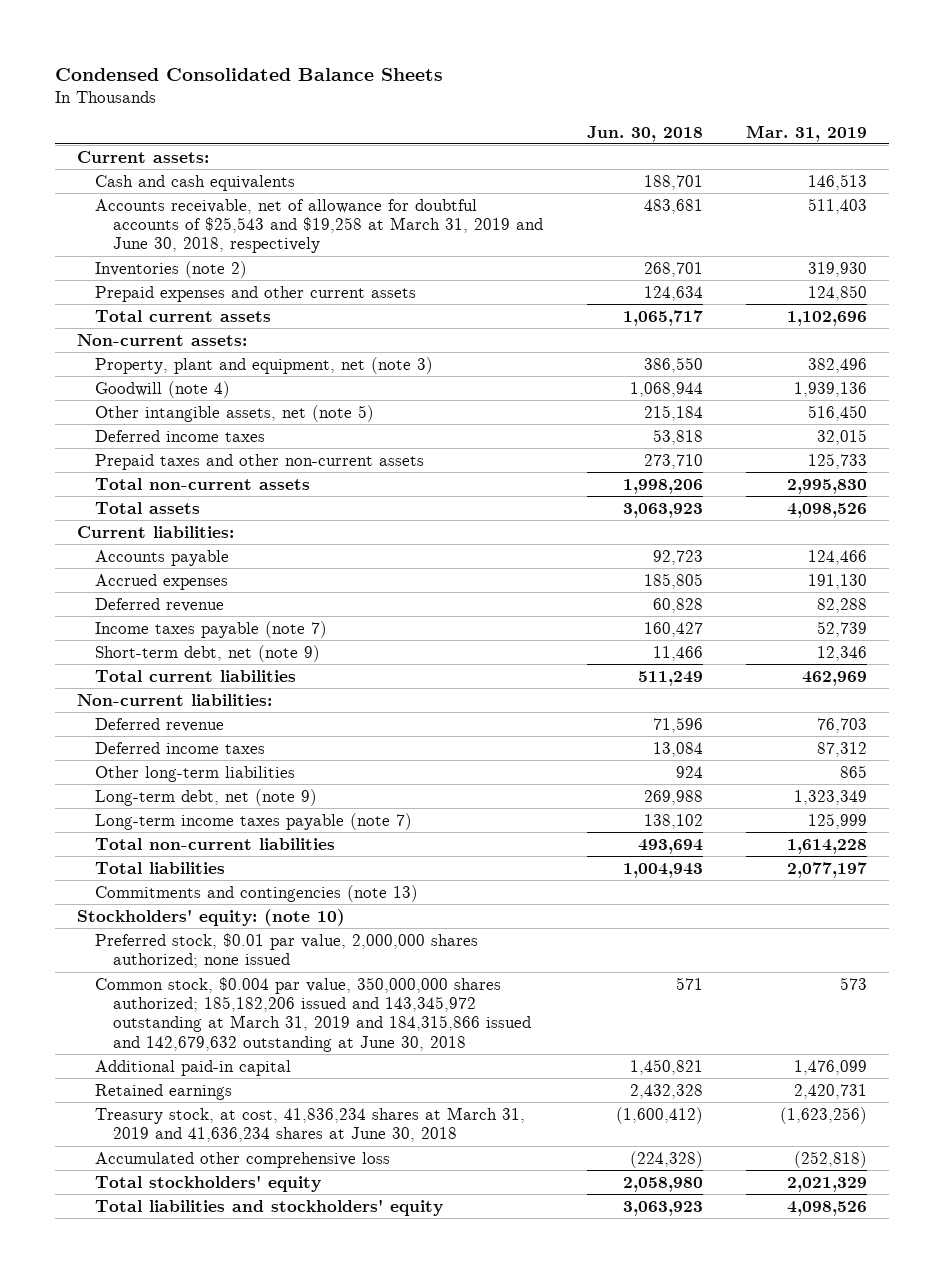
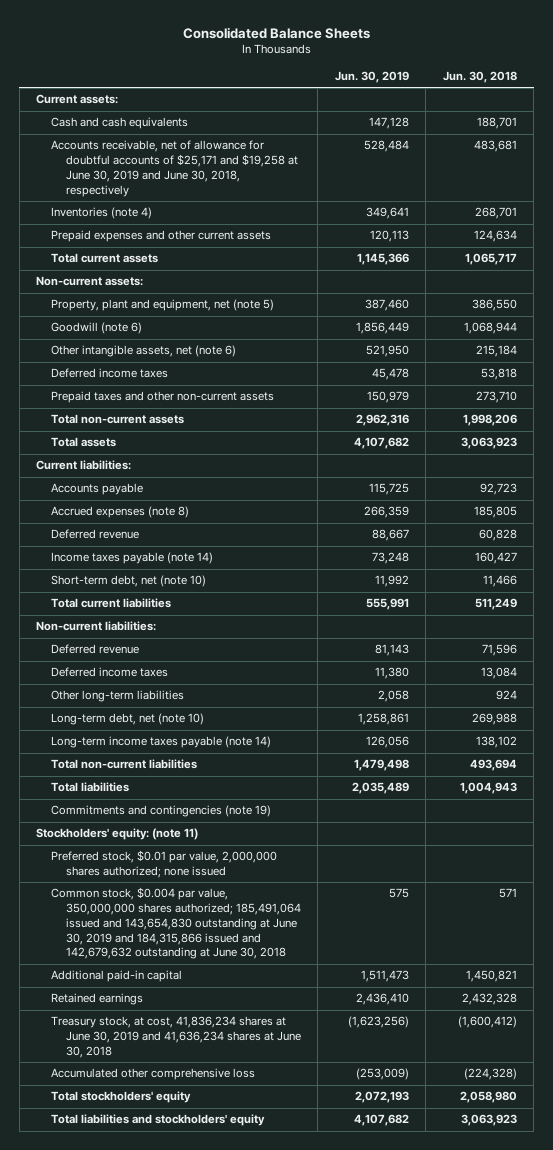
[55,67,444,81] Condensed Consolidated Balance Sheets -> [182,26,370,39] Consolidated Balance Sheets
[746,124,868,142] Mar. 31, 2019 -> none
none -> [334,71,409,84] Jun. 30, 2019
[94,198,543,254] Accounts receivable, net of allowance for doubtful accounts of $25,543 and $19,258 at March 31, 2019 and June 30, 2018, respectively -> [51,140,298,197] Accounts receivable, net of allowance for doubtful accounts of $25,171 and $19,258 at June 30, 2019 and June 30, 2018, respectively
[94,260,247,278] Inventories (note 2) -> [51,207,153,220] Inventories (note 4)
[94,356,433,374] Property, plant and equipment, net (note 3) -> [51,299,275,312] Property, plant and equipment, net (note 5)
[94,380,230,398] Goodwill (note 4) -> [51,322,143,335] Goodwill (note 6)
[94,404,374,422] Other intangible assets, net (note 5) -> [51,345,237,358] Other intangible assets, net (note 6)
[94,573,228,590] Accrued expenses -> [51,506,190,519] Accrued expenses (note 8)
[94,620,327,638] Income taxes payable (note 7) -> [51,552,214,565] Income taxes payable (note 14)
[94,644,320,662] Short-term debt, net (note 9) -> [51,575,207,588] Short-term debt, net (note 10)
[94,788,317,806] Long-term debt, net (note 9) -> [51,713,205,726] Long-term debt, net (note 10)
[94,812,412,830] Long-term income taxes payable (note 7) -> [51,736,272,749] Long-term income taxes payable (note 14)
[94,884,418,902] Commitments and contingencies (note 13) -> [51,805,272,818] Commitments and contingencies (note 19)
[76,908,345,926] Stockholders' equity: (note 10) -> [36,828,199,841] Stockholders' equity: (note 11)
[94,976,531,1052] Common stock, $0.004 par value, 350,000,000 shares authorized; 185,182,206 issued and 143,345,972 outstanding at March 31, 2019 and 184,315,866 issued and 142,679,632 outstanding at June 30, 2018 -> [51,887,301,960] Common stock, $0.004 par value, 350,000,000 shares authorized; 185,491,064 issued and 143,654,830 outstanding at June 30, 2019 and 184,315,866 issued and 142,679,632 outstanding at June 30, 2018
[94,1106,525,1143] Treasury stock, at cost, 41,836,234 shares at March 31, 2019 and 41,636,234 shares at June 30, 2018 -> [51,1016,301,1058] Treasury stock, at cost, 41,836,234 shares at June 30, 2019 and 41,636,234 shares at June 30, 2018

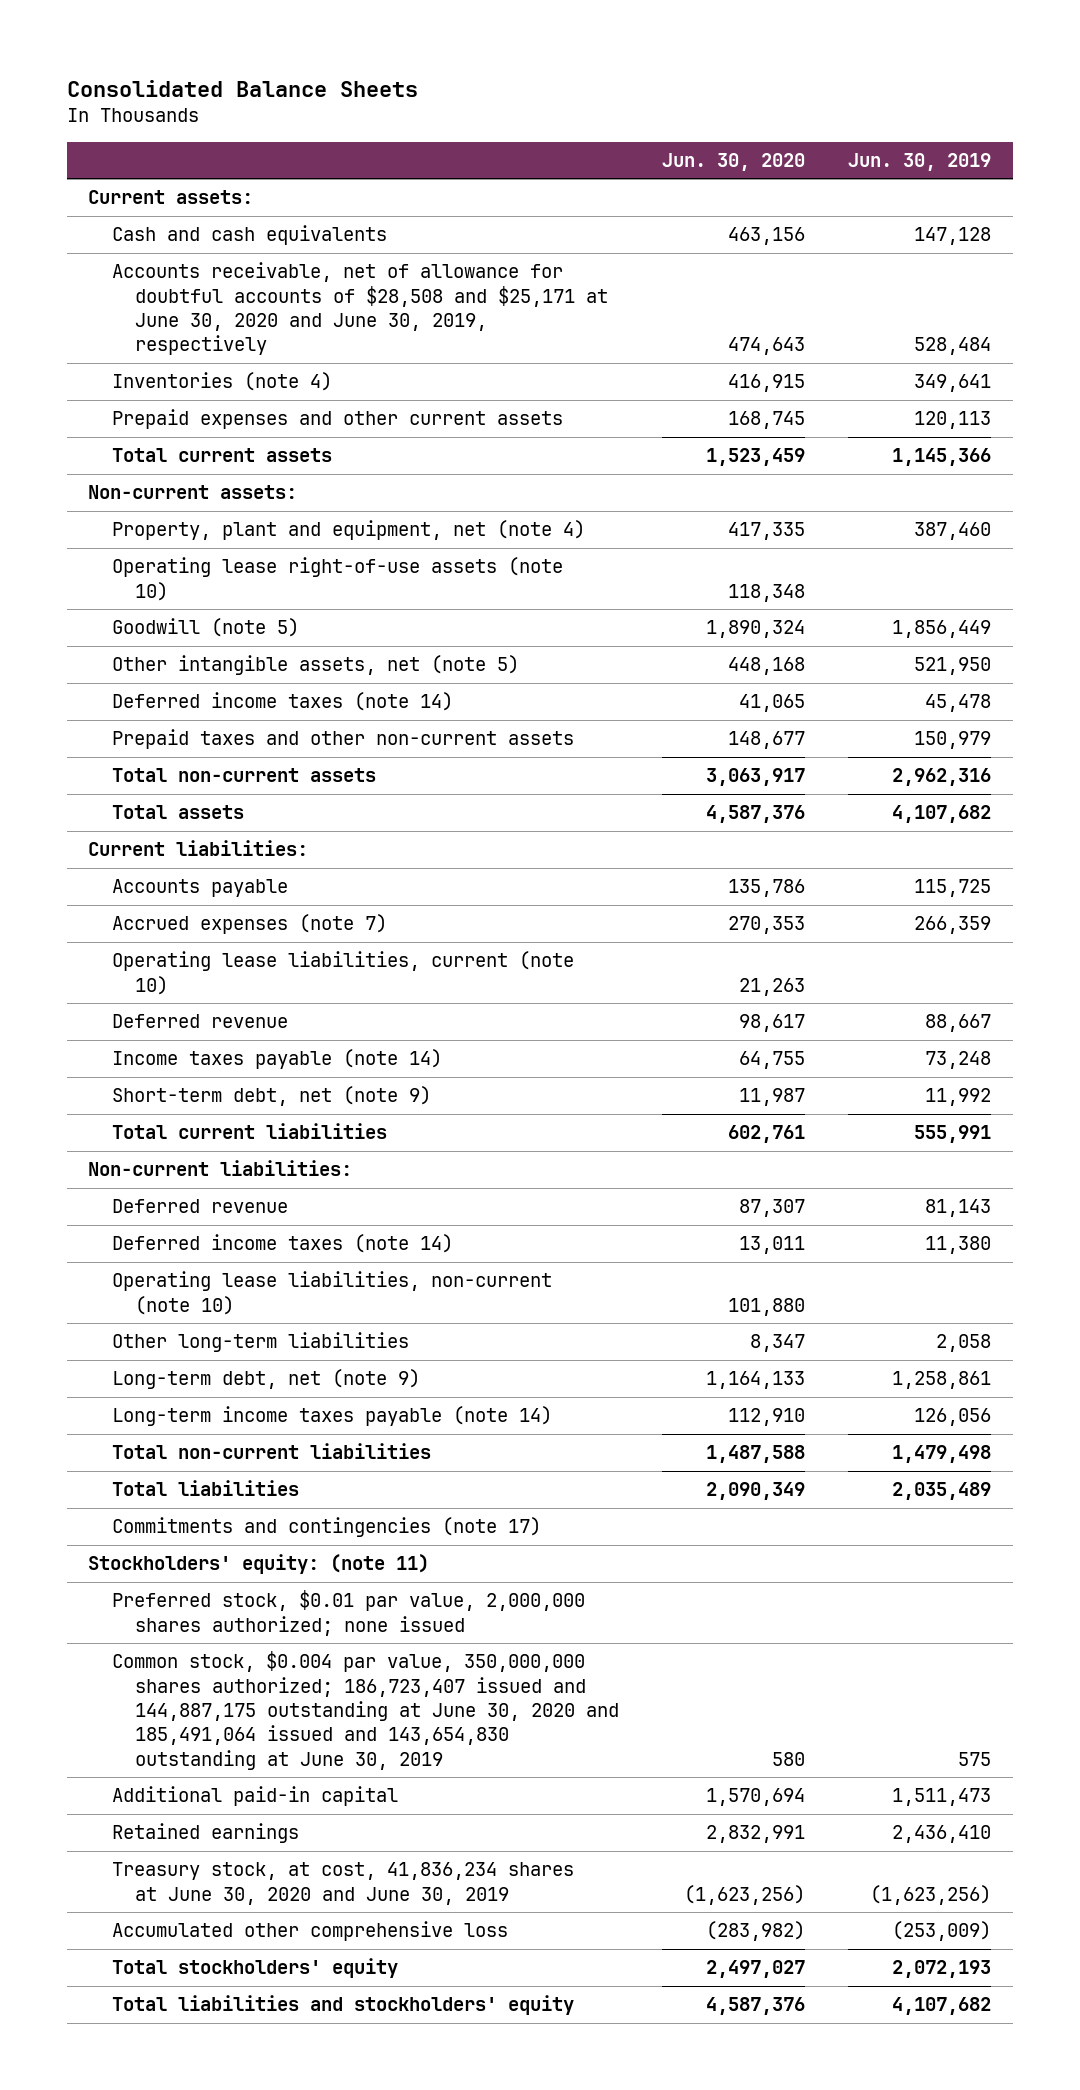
[442,71,517,84] Jun. 30, 2018 -> none
none -> [661,153,805,172] Jun. 30, 2020
[51,140,298,197] Accounts receivable, net of allowance for doubtful accounts of $25,171 and $19,258 at June 30, 2019 and June 30, 2018, respectively -> [111,262,608,356] Accounts receivable, net of allowance for doubtful accounts of $28,508 and $25,171 at June 30, 2020 and June 30, 2019, respectively
[51,299,275,312] Property, plant and equipment, net (note 5) -> [111,520,585,541] Property, plant and equipment, net (note 4)
none -> [111,557,563,601] Operating lease right-of-use assets (note 10)
[51,322,143,335] Goodwill (note 6) -> [111,618,299,638] Goodwill (note 5)
[51,345,237,358] Other intangible assets, net (note 6) -> [111,655,519,676] Other intangible assets, net (note 5)
[51,368,169,379] Deferred income taxes -> [111,692,453,712] Deferred income taxes (note 14)
[51,506,190,519] Accrued expenses (note 8) -> [111,914,387,935] Accrued expenses (note 7)
none -> [111,951,574,995] Operating lease liabilities, current (note 10)
[51,575,207,588] Short-term debt, net (note 10) -> [111,1086,431,1107] Short-term debt, net (note 9)
[51,667,169,678] Deferred income taxes -> [111,1234,453,1254] Deferred income taxes (note 14)
none -> [111,1271,552,1315] Operating lease liabilities, non-current (note 10)
[51,713,205,726] Long-term debt, net (note 10) -> [111,1369,420,1390] Long-term debt, net (note 9)
[51,805,272,818] Commitments and contingencies (note 19) -> [111,1517,541,1538] Commitments and contingencies (note 17)
[51,887,301,960] Common stock, $0.004 par value, 350,000,000 shares authorized; 185,491,064 issued and 143,654,830 outstanding at June 30, 2019 and 184,315,866 issued and 142,679,632 outstanding at June 30, 2018 -> [111,1651,619,1770] Common stock, $0.004 par value, 350,000,000 shares authorized; 186,723,407 issued and 144,887,175 outstanding at June 30, 2020 and 185,491,064 issued and 143,654,830 outstanding at June 30, 2019
[51,1016,301,1058] Treasury stock, at cost, 41,836,234 shares at June 30, 2019 and 41,636,234 shares at June 30, 2018 -> [111,1862,574,1905] Treasury stock, at cost, 41,836,234 shares at June 30, 2020 and June 30, 2019

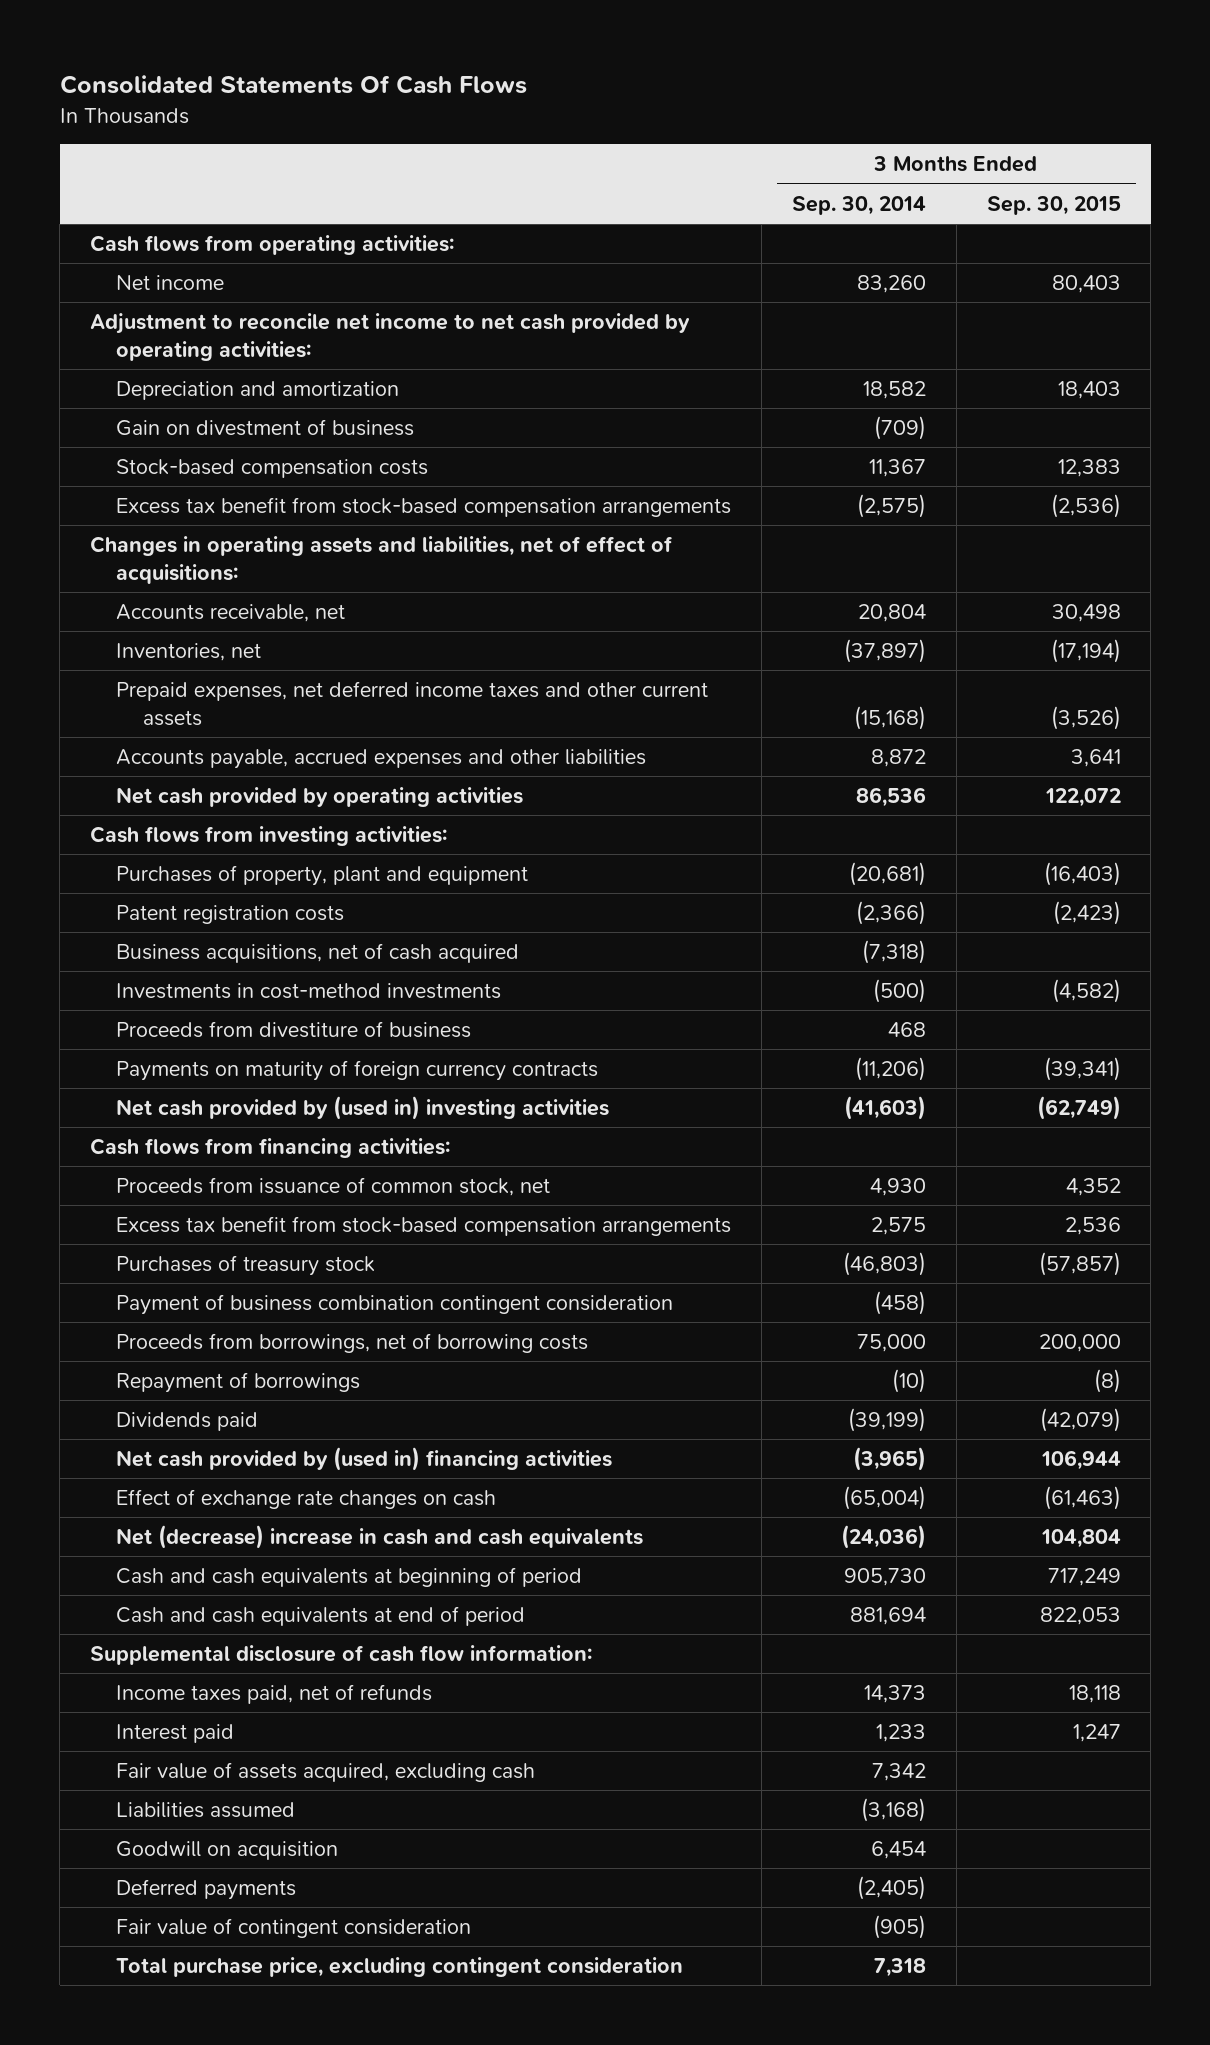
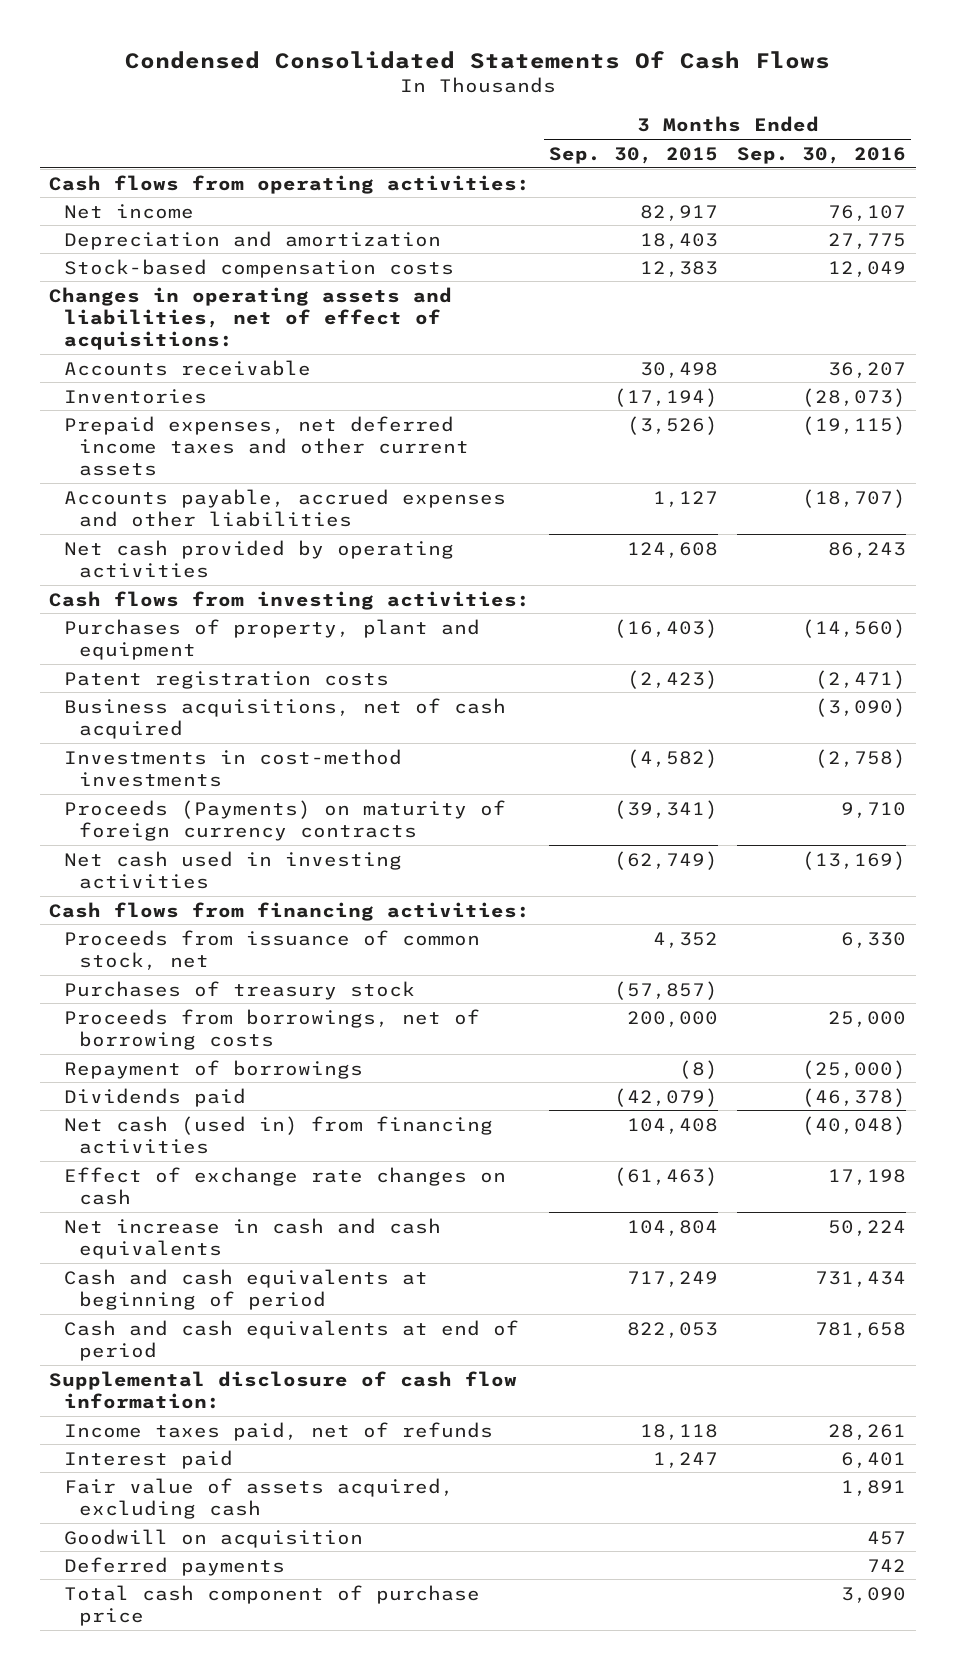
[59,75,527,95] Consolidated Statements Of Cash Flows -> [124,50,830,69] Condensed Consolidated Statements Of Cash Flows
[791,195,926,215] Sep. 30, 2014 -> none
none -> [737,146,907,164] Sep. 30, 2016
[89,313,690,361] Adjustment to reconcile net income to net cash provided by operating activities: -> none
[1051,275,1121,294] 80,403 -> [640,204,719,221] 82,917
[116,419,415,437] Gain on divestment of business -> none
[116,497,732,518] Excess tax benefit from stock-based compensation arrangements -> none
[116,604,346,623] Accounts receivable, net -> [64,359,312,376] Accounts receivable
[116,643,262,662] Inventories, net -> [64,388,208,404] Inventories
[1070,749,1121,768] 3,641 -> [653,490,719,507] 1,127
[1044,788,1121,808] 122,072 -> [627,541,719,558] 124,608
[116,1021,472,1039] Proceeds from divestiture of business -> none
[116,1060,599,1082] Payments on maturity of foreign currency contracts -> [64,799,507,841] Proceeds (Payments) on maturity of foreign currency contracts
[116,1096,610,1121] Net cash provided by (used in) investing activities -> [64,850,403,889] Net cash used in investing activities
[116,1216,732,1237] Excess tax benefit from stock-based compensation arrangements -> none
[116,1294,674,1316] Payment of business combination contingent consideration -> none
[116,1447,613,1472] Net cash provided by (used in) financing activities -> [64,1115,494,1154] Net cash (used in) from financing activities
[1040,1450,1121,1471] 106,944 -> [627,1117,719,1134] 104,408
[116,1525,644,1550] Net (decrease) increase in cash and cash equivalents -> [64,1217,442,1259] Net increase in cash and cash equivalents
[116,1802,296,1819] Liabilities assumed -> none
[116,1918,472,1939] Fair value of contingent consideration -> none
[116,1957,684,1978] Total purchase price, excluding contingent consideration -> none
none -> [64,1584,481,1626] Total cash component of purchase price

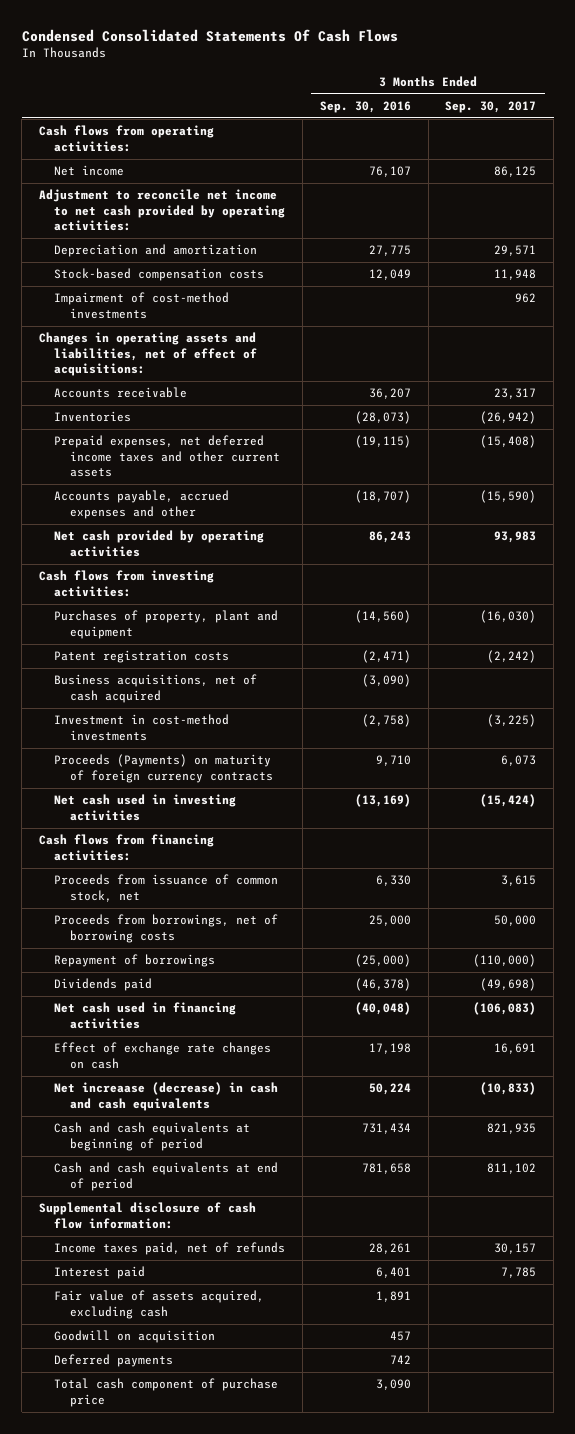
[549,146,719,164] Sep. 30, 2015 -> none
none -> [445,101,537,114] Sep. 30, 2017
none -> [38,189,286,232] Adjustment to reconcile net income to net cash provided by operating activities:
none -> [54,292,230,319] Impairment of cost-method investments
[64,488,507,527] Accounts payable, accrued expenses and other liabilities -> [54,490,230,519] Accounts payable, accrued expenses and other
[64,748,403,787] Investments in cost-method investments -> [54,714,230,741] Investment in cost-method investments
[64,980,416,1000] Purchases of treasury stock -> none
[64,1115,494,1154] Net cash (used in) from financing activities -> [54,1002,237,1029] Net cash used in financing activities
[64,1217,442,1259] Net increase in cash and cash equivalents -> [54,1082,279,1111] Net increaase (decrease) in cash and cash equivalents

